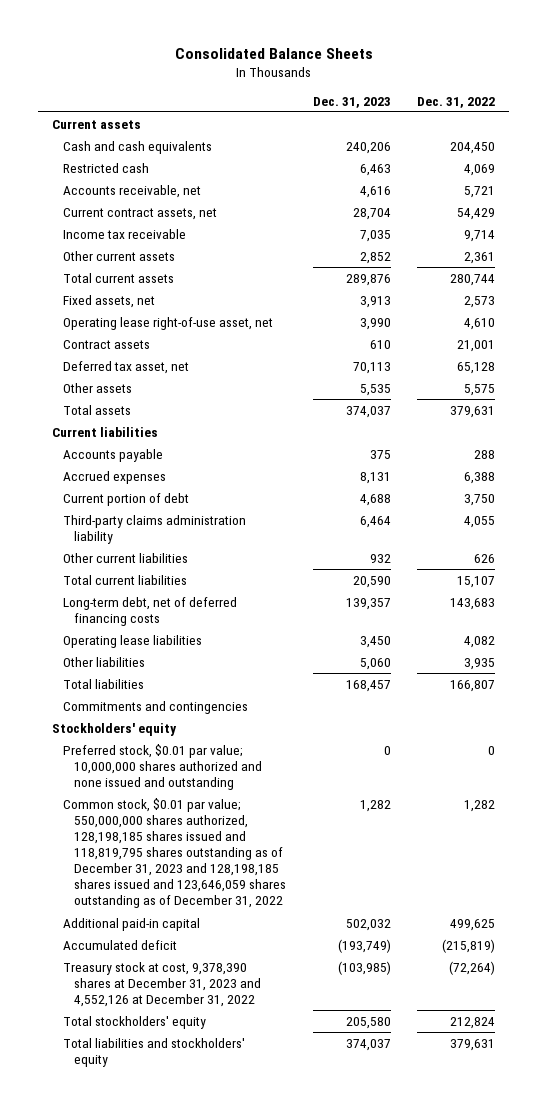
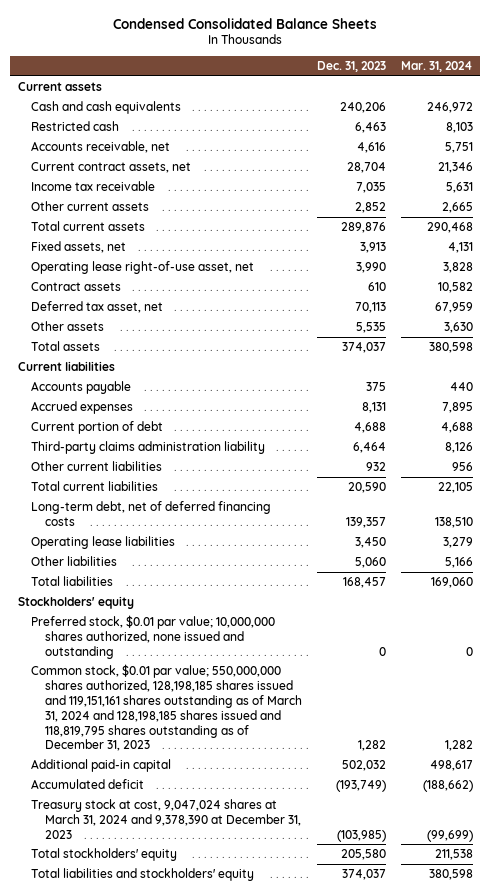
[174,48,373,60] Consolidated Balance Sheets -> [113,17,378,29] Condensed Consolidated Balance Sheets
[417,96,496,108] Dec. 31, 2022 -> none
none -> [400,61,473,73] Mar. 31, 2024
[62,700,248,714] Commitments and contingencies -> none
[62,743,263,790] Preferred stock, $0.01 par value; 10,000,000 shares authorized and none issued and outstanding -> [31,615,276,659] Preferred stock, $0.01 par value; 10,000,000 shares authorized, none issued and outstanding
[62,797,287,909] Common stock, $0.01 par value; 550,000,000 shares authorized, 128,198,185 shares issued and 118,819,795 shares outstanding as of December 31, 2023 and 128,198,185 shares issued and 123,646,059 shares outstanding as of December 31, 2022 -> [31,664,302,752] Common stock, $0.01 par value; 550,000,000 shares authorized, 128,198,185 shares issued and 119,151,161 shares outstanding as of March 31, 2024 and 128,198,185 shares issued and 118,819,795 shares outstanding as of December 31, 2023
[62,961,262,1007] Treasury stock at cost, 9,378,390 shares at December 31, 2023 and 4,552,126 at December 31, 2022 -> [31,799,301,839] Treasury stock at cost, 9,047,024 shares at March 31, 2024 and 9,378,390 at December 31, 2023

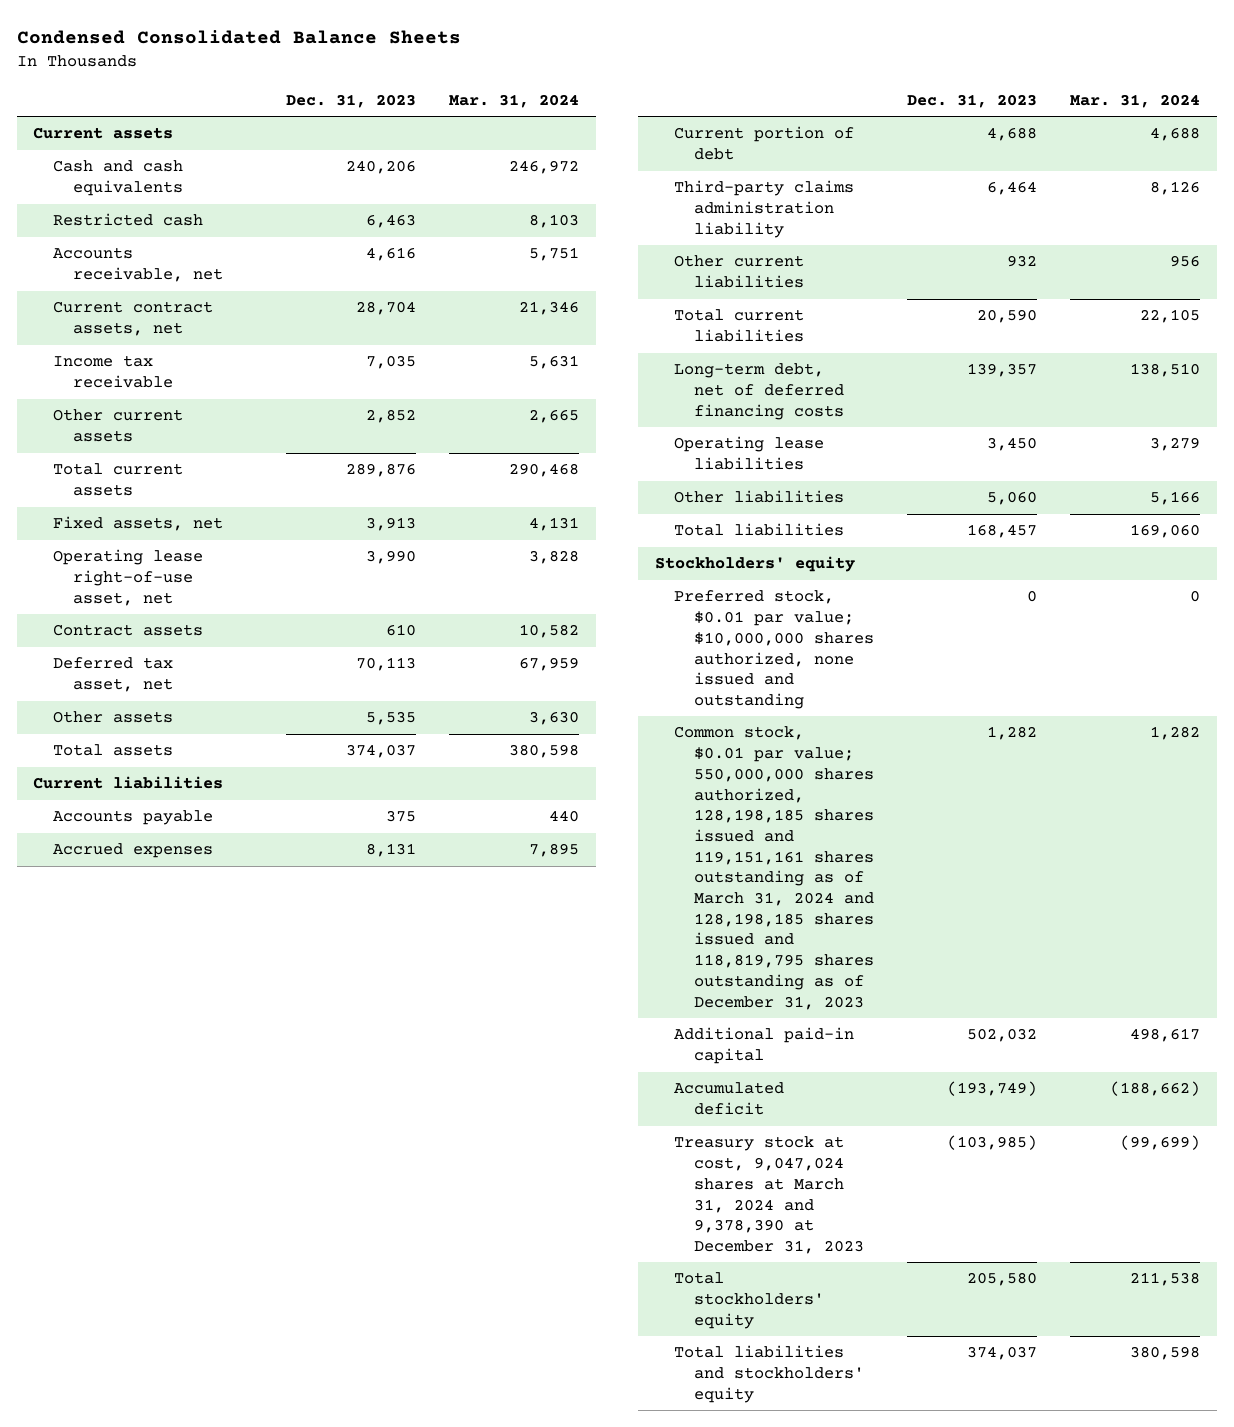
[31,615,276,659] Preferred stock, $0.01 par value; 10,000,000 shares authorized, none issued and outstanding -> [674,590,875,709] Preferred stock, $0.01 par value; $10,000,000 shares authorized, none issued and outstanding

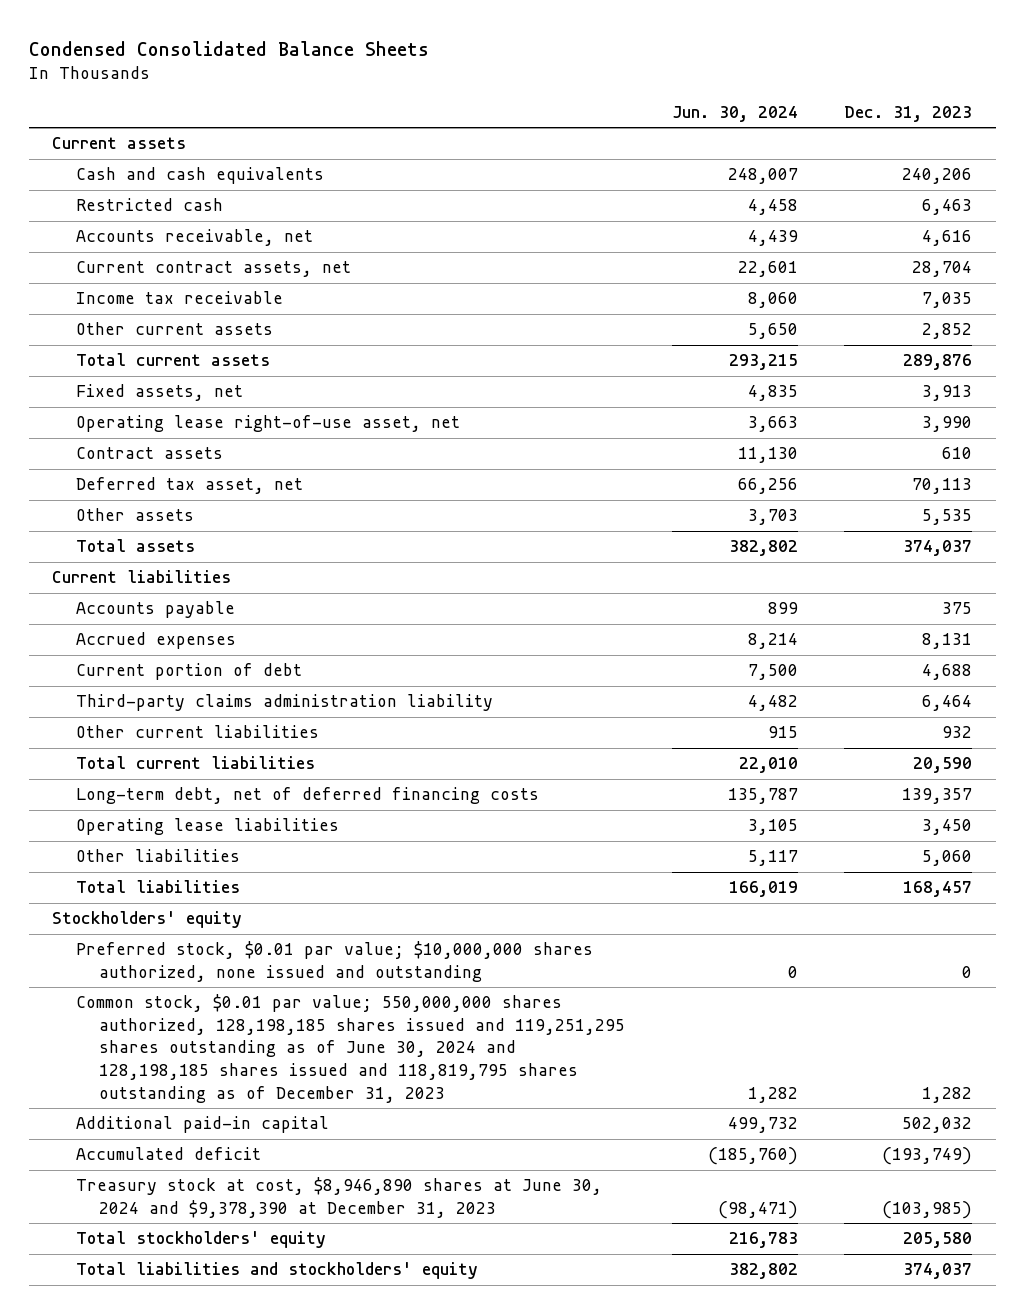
[449,93,580,108] Mar. 31, 2024 -> none
none -> [671,106,798,123] Jun. 30, 2024
[674,726,875,1010] Common stock, $0.01 par value; 550,000,000 shares authorized, 128,198,185 shares issued and 119,151,161 shares outstanding as of March 31, 2024 and 128,198,185 shares issued and 118,819,795 shares outstanding as of December 31, 2023 -> [75,994,626,1103] Common stock, $0.01 par value; 550,000,000 shares authorized, 128,198,185 shares issued and 119,251,295 shares outstanding as of June 30, 2024 and 128,198,185 shares issued and 118,819,795 shares outstanding as of December 31, 2023
[674,1136,865,1254] Treasury stock at cost, 9,047,024 shares at March 31, 2024 and 9,378,390 at December 31, 2023 -> [75,1177,602,1218] Treasury stock at cost, $8,946,890 shares at June 30, 2024 and $9,378,390 at December 31, 2023

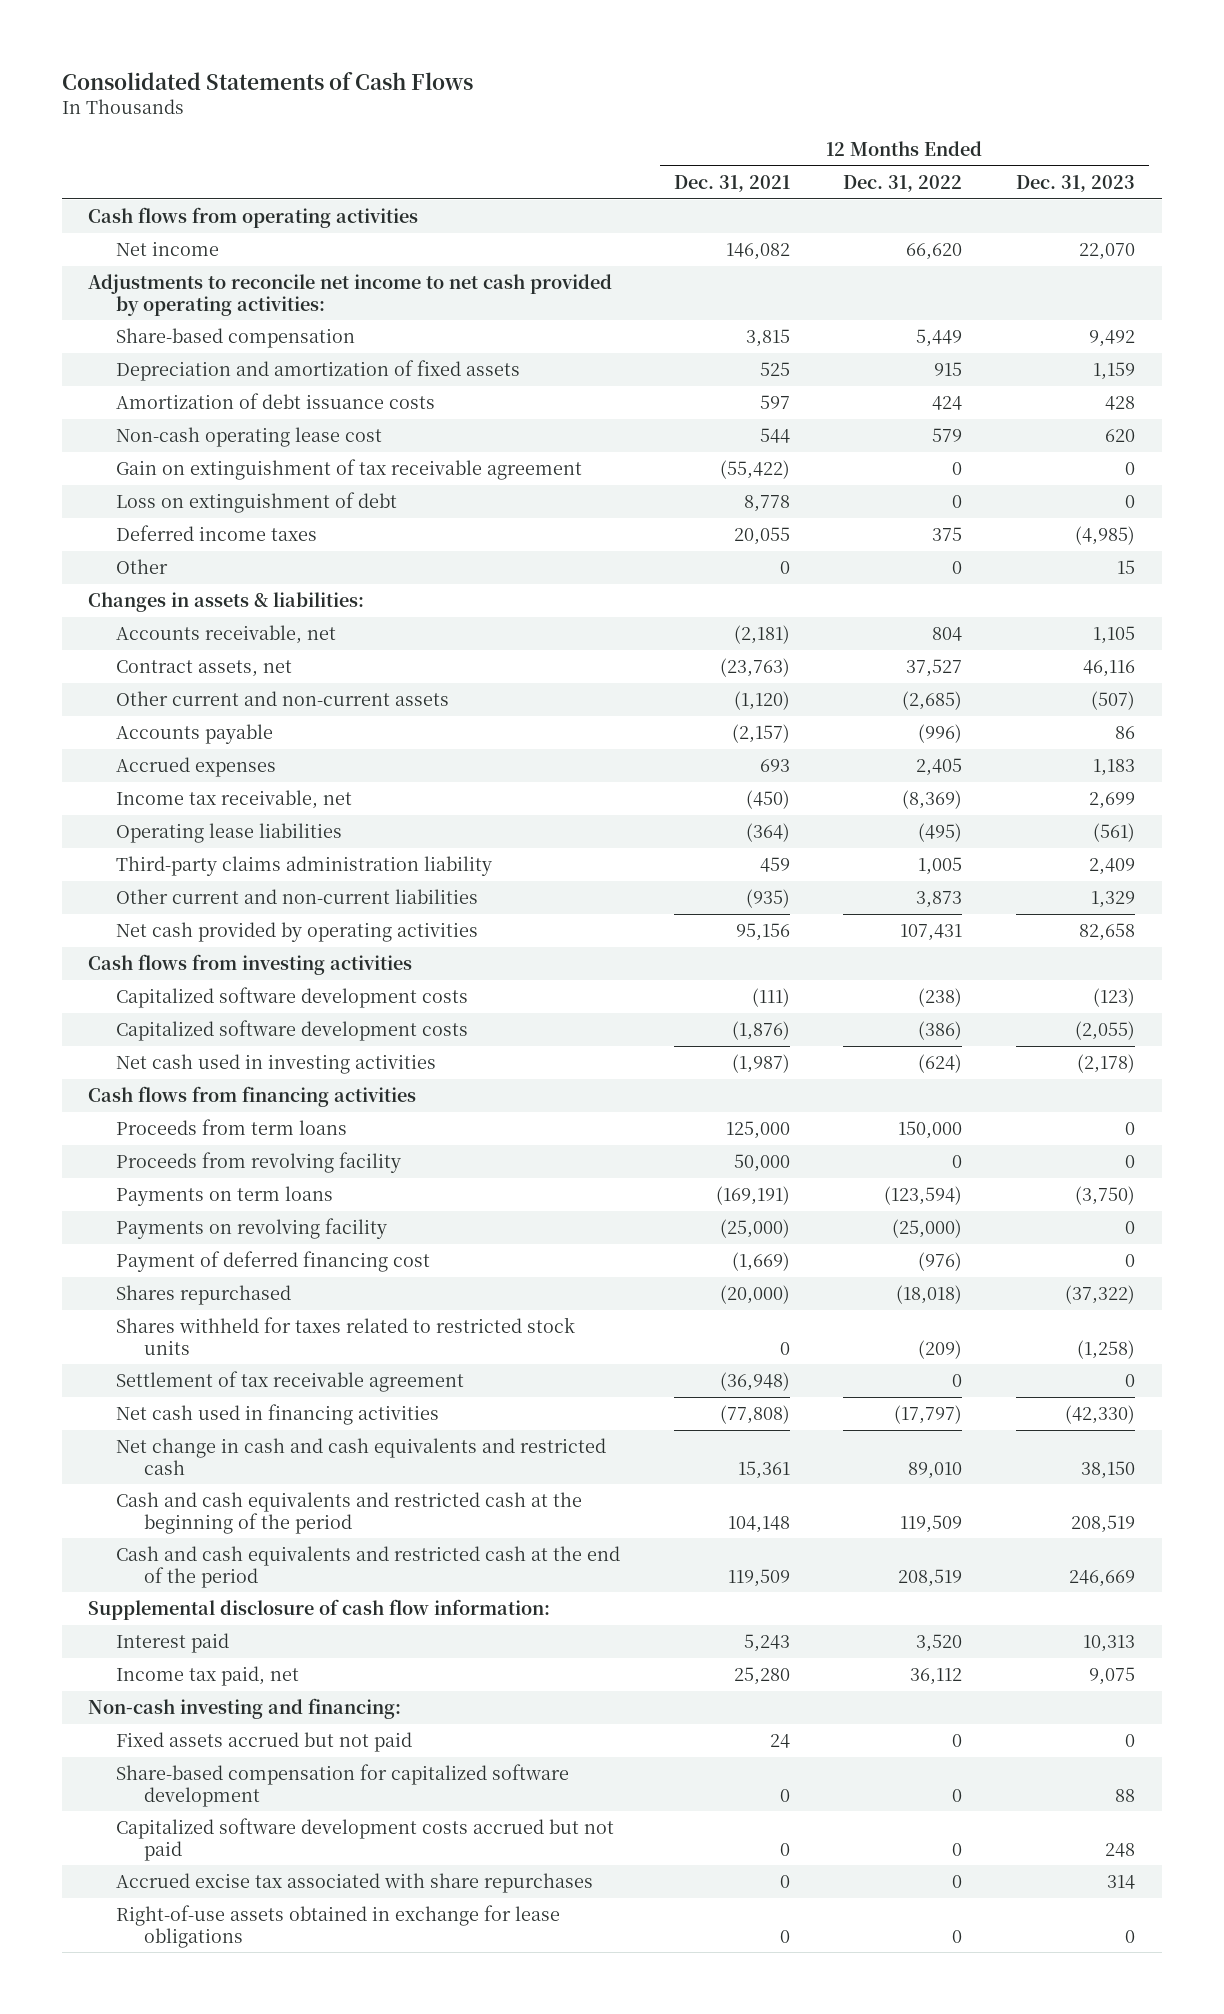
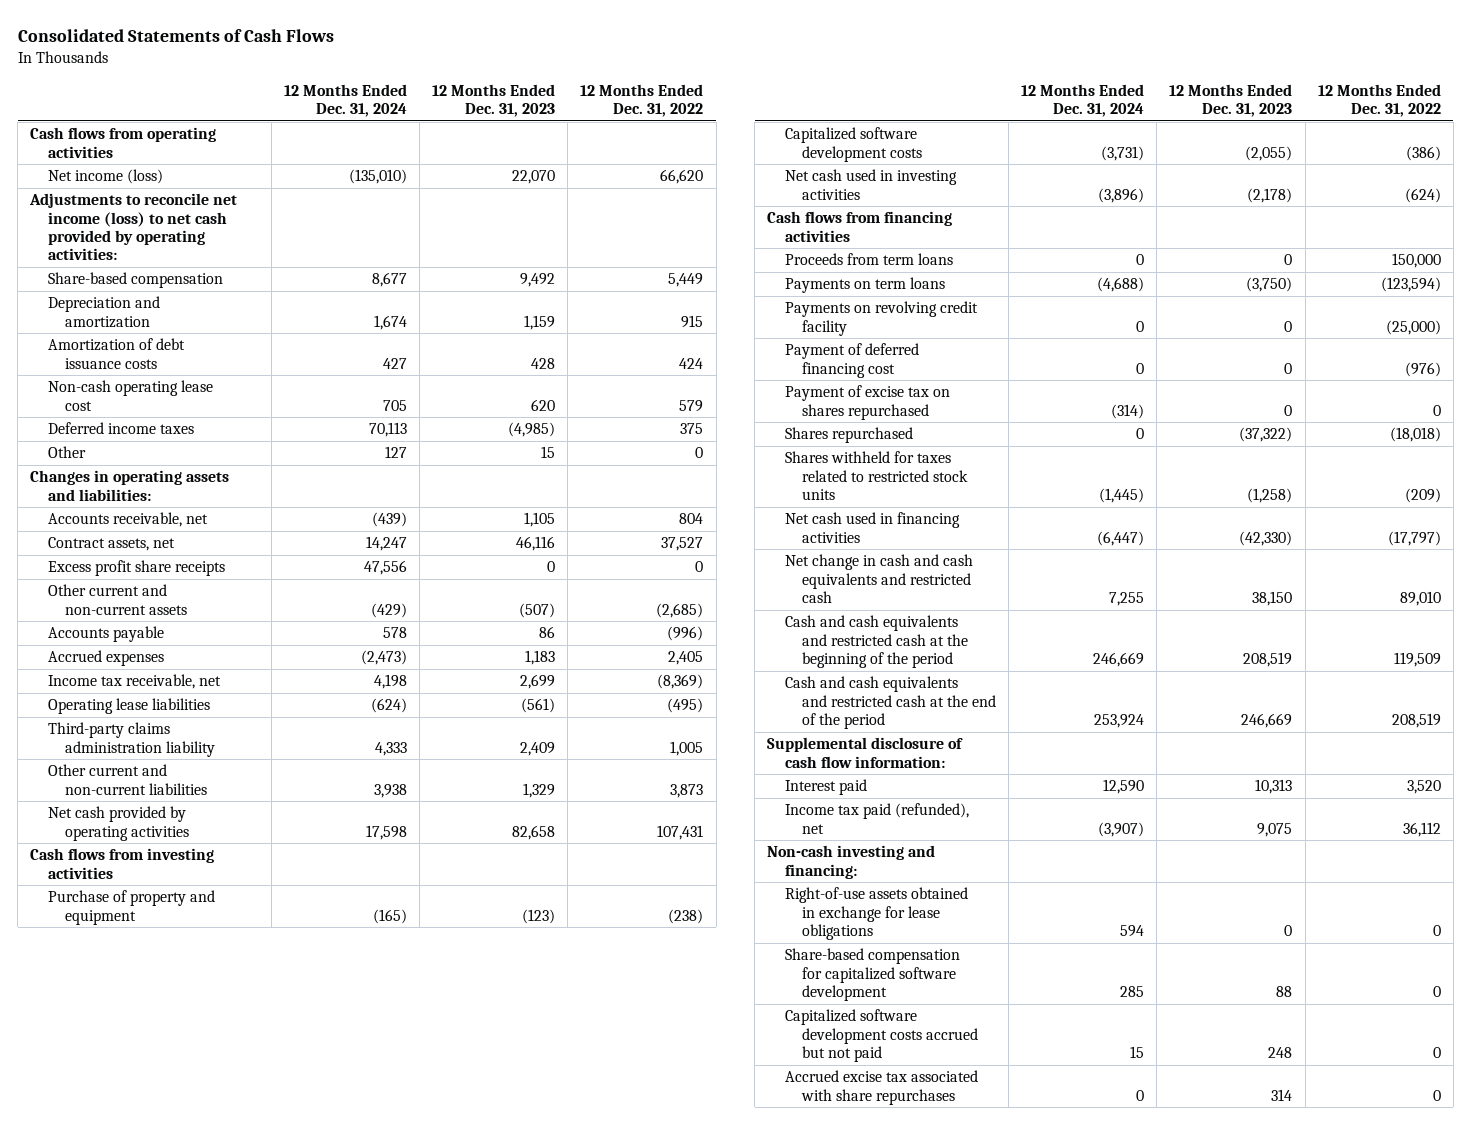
[673,175,790,193] Dec. 31, 2021 -> none
none -> [284,83,408,117] 12 Months Ended Dec. 31, 2024
[115,241,219,257] Net income -> [47,169,163,185] Net income (loss)
[88,274,613,316] Adjustments to reconcile net income to net cash provided by operating activities: -> [29,193,238,261] Adjustments to reconcile net income (loss) to net cash provided by operating activities:
[115,360,520,382] Depreciation and amortization of fixed assets -> [47,296,160,328] Depreciation and amortization
[115,459,582,481] Gain on extinguishment of tax receivable agreement -> none
[115,492,397,514] Loss on extinguishment of debt -> none
[88,592,365,613] Changes in assets & liabilities: -> [30,470,230,501] Changes in operating assets and liabilities:
none -> [47,560,225,577] Excess profit share receipts
[115,987,468,1009] Capitalized software development costs -> [47,890,215,925] Purchase of property and equipment
[115,1152,401,1174] Proceeds from revolving facility -> none
[115,1218,387,1240] Payments on revolving facility -> [784,301,978,336] Payments on revolving credit facility
none -> [784,385,950,420] Payment of excise tax on shares repurchased
[115,1371,464,1393] Settlement of tax receivable agreement -> none
[115,1666,299,1687] Income tax paid, net -> [784,803,969,834] Income tax paid (refunded), net
[115,1732,412,1753] Fixed assets accrued but not paid -> none
[115,1905,560,1948] Right-of-use assets obtained in exchange for lease obligations -> [784,887,968,940] Right-of-use assets obtained in exchange for lease obligations

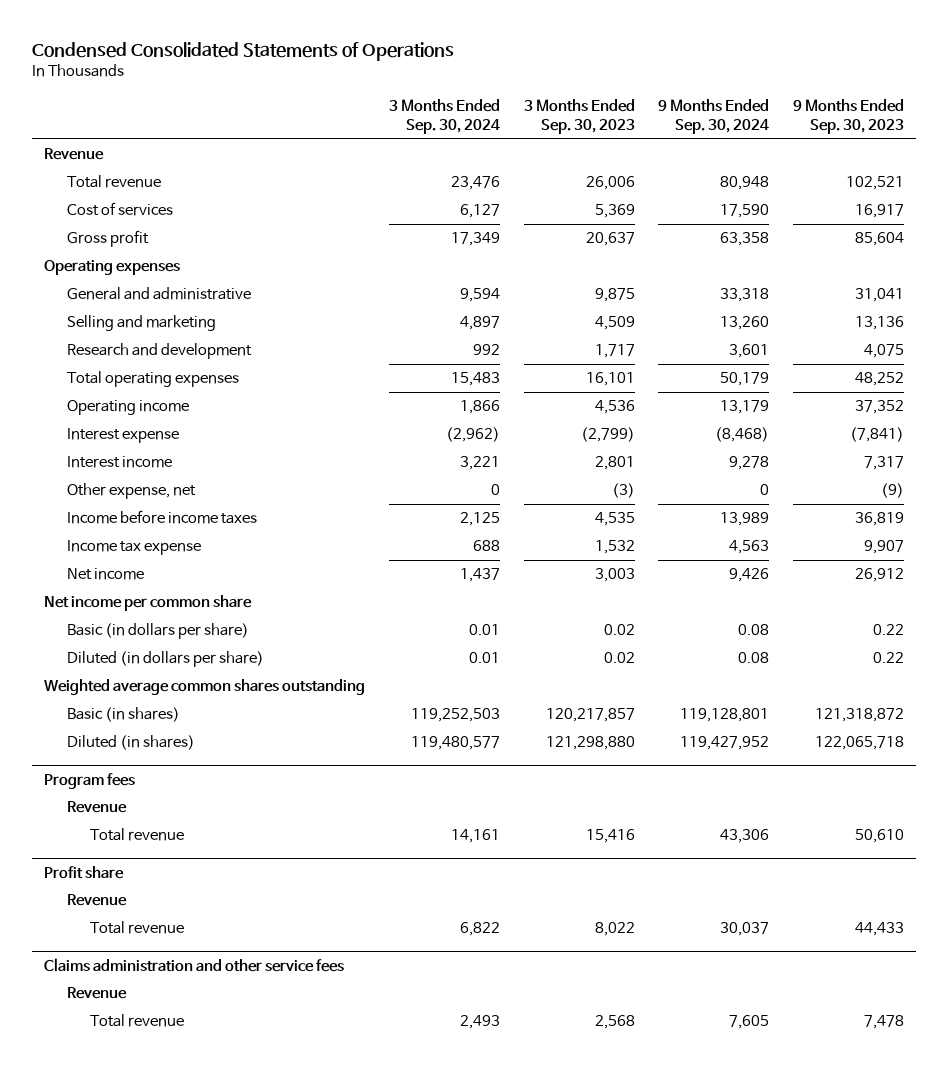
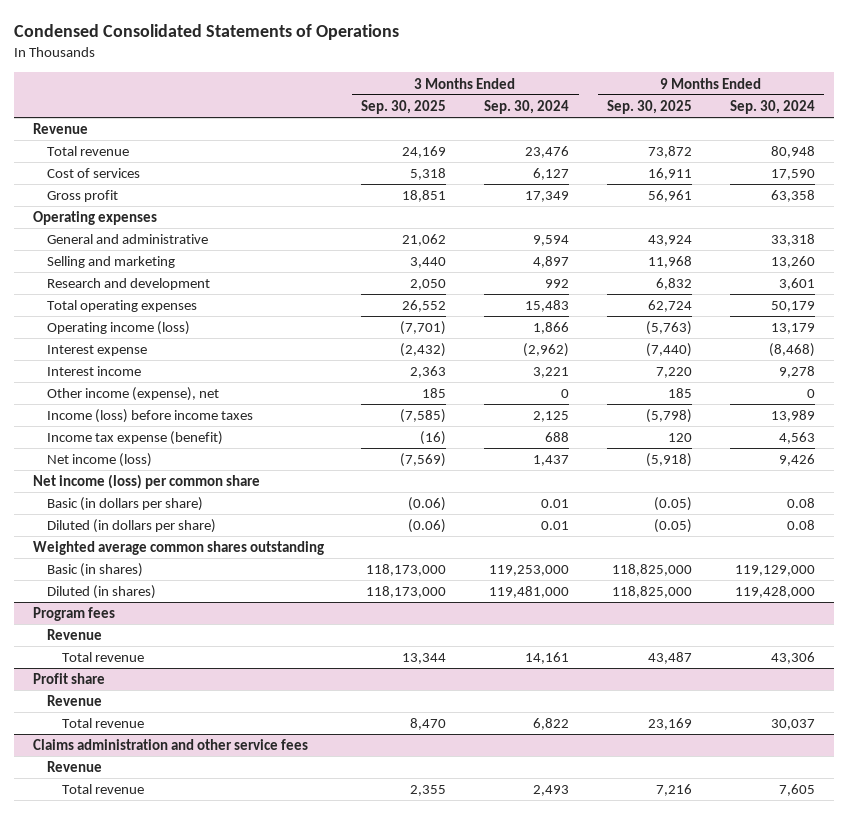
[523,98,635,135] 3 Months Ended Sep. 30, 2023 -> none
[793,98,905,135] 9 Months Ended Sep. 30, 2023 -> none
none -> [361,100,447,115] Sep. 30, 2025
none -> [606,100,692,115] Sep. 30, 2025
[66,400,189,416] Operating income -> [47,321,191,336] Operating income (loss)
[66,483,196,500] Other expense, net -> [47,387,220,402] Other income (expense), net
[66,510,257,525] Income before income taxes -> [47,409,254,424] Income (loss) before income taxes
[66,540,201,556] Income tax expense -> [47,431,224,446] Income tax expense (benefit)
[66,568,144,581] Net income -> [47,453,153,468] Net income (loss)
[44,595,253,612] Net income per common share -> [32,474,260,490] Net income (loss) per common share
[410,708,500,723] 119,252,503 -> [489,565,570,577] 119,253,000
[680,708,770,723] 119,128,801 -> [734,565,815,577] 119,129,000
[410,736,500,751] 119,480,577 -> [489,586,570,599] 119,481,000
[680,736,770,751] 119,427,952 -> [734,586,815,599] 119,428,000

